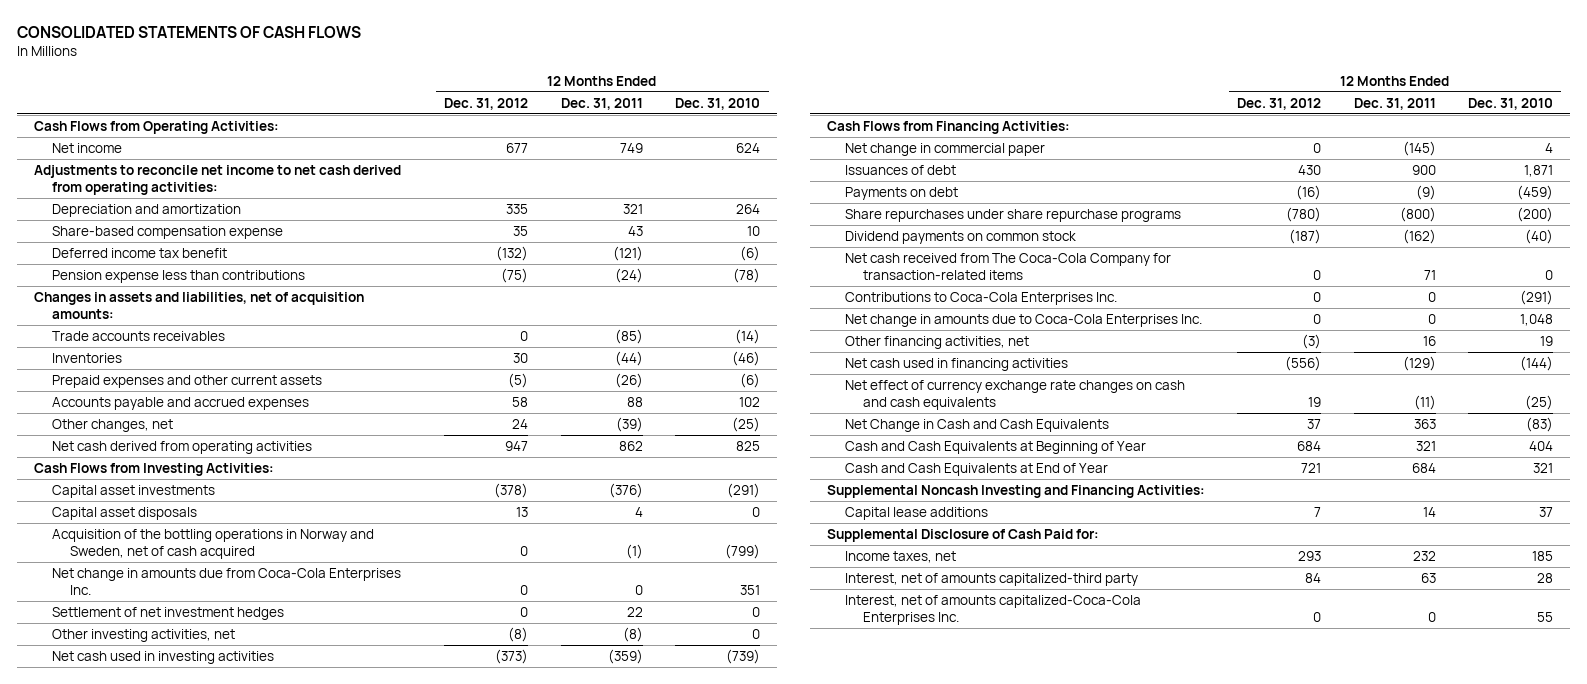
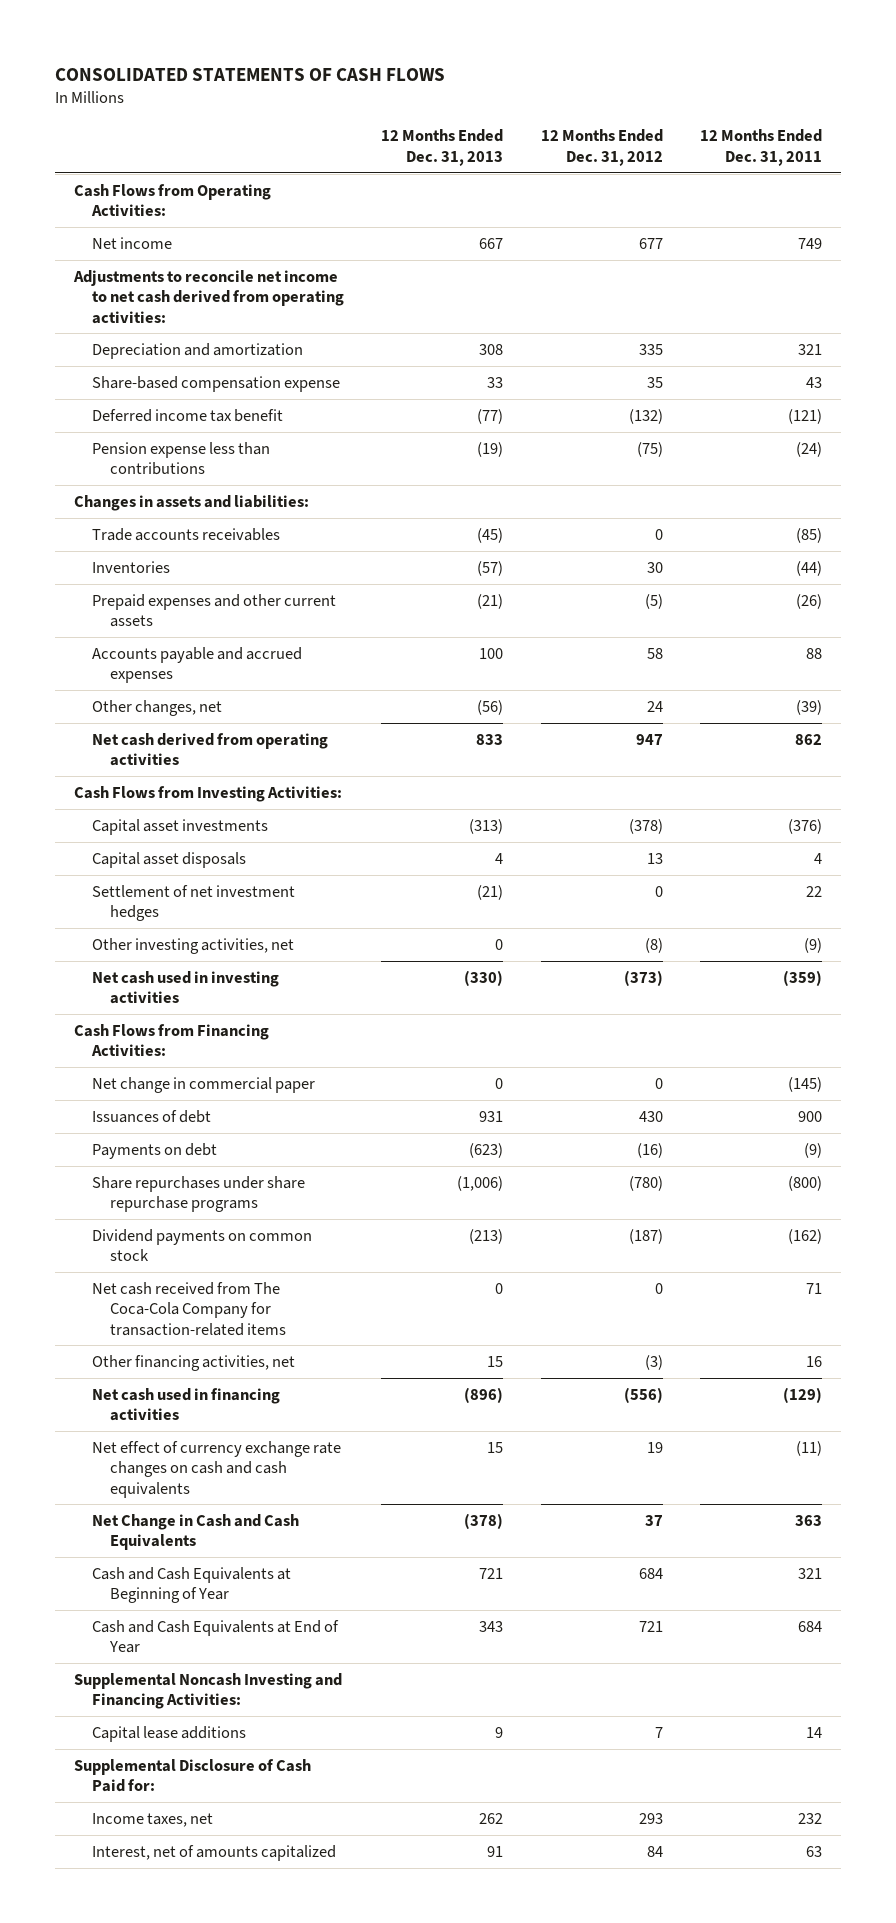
[675,97,761,110] Dec. 31, 2010 -> none
none -> [381,129,504,166] 12 Months Ended Dec. 31, 2013
[33,291,364,320] Changes in assets and liabilities, net of acquisition amounts: -> [73,494,309,511] Changes in assets and liabilities:
[51,528,374,560] Acquisition of the bottling operations in Norway and Sweden, net of cash acquired -> none
[51,567,401,596] Net change in amounts due from Coca-Cola Enterprises Inc. -> none
[622,626,643,642] (8) -> [804,937,823,953] (9)
[844,291,1117,305] Contributions to Coca-Cola Enterprises Inc. -> none
[844,313,1202,327] Net change in amounts due to Coca-Cola Enterprises Inc. -> none
[844,594,1141,626] Interest, net of amounts capitalized-Coca-Cola Enterprises Inc. -> none
[844,572,1138,586] Interest, net of amounts capitalized-third party -> [91,1844,336,1861] Interest, net of amounts capitalized

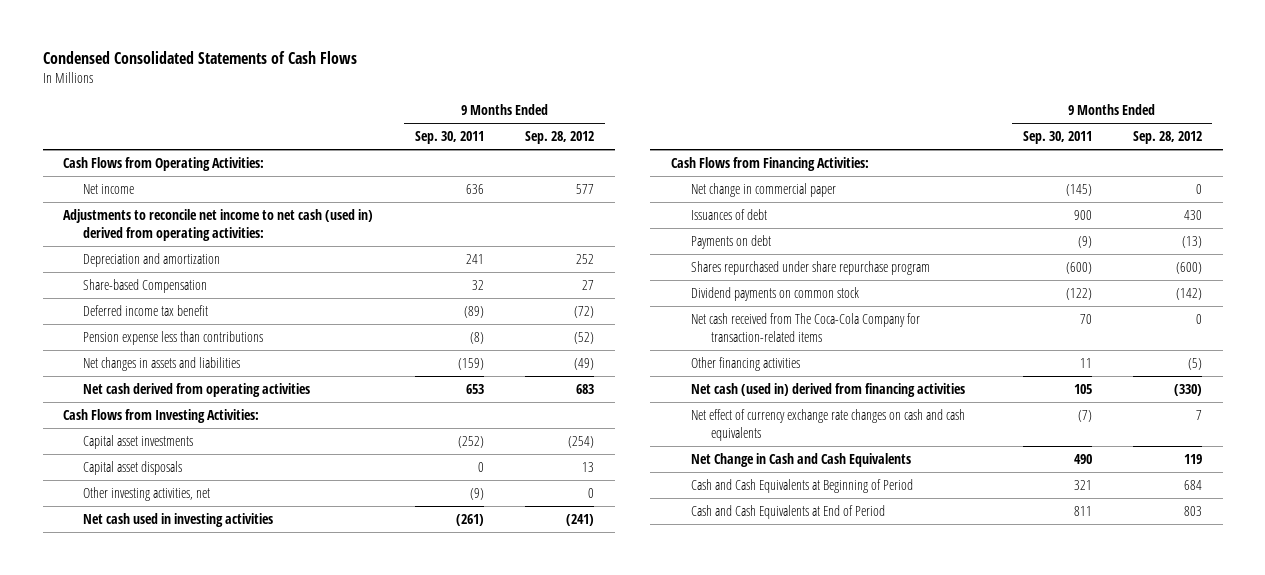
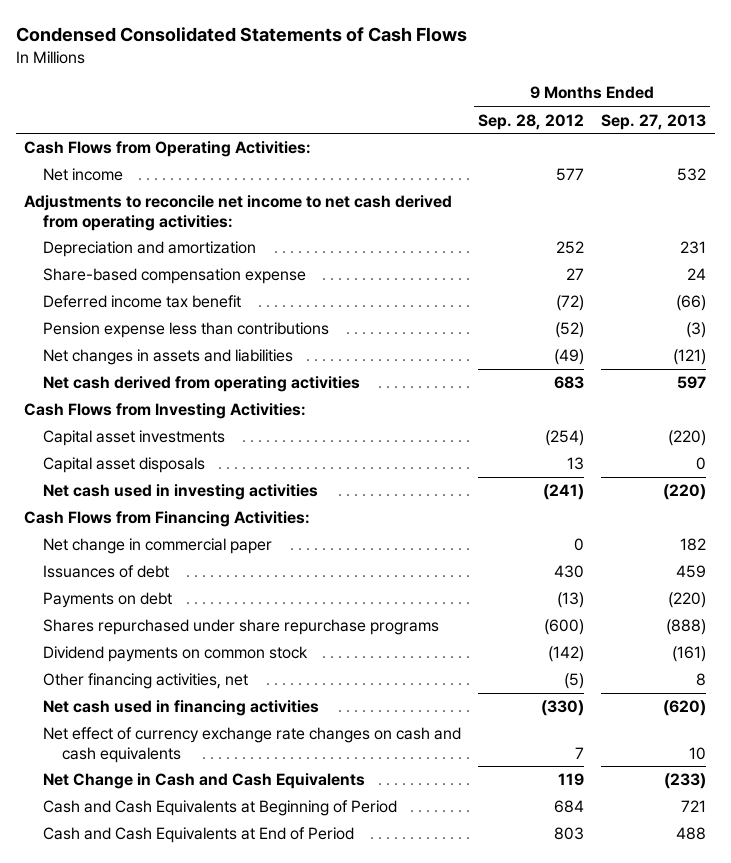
[414,131,484,145] Sep. 30, 2011 -> none
none -> [601,113,707,130] Sep. 27, 2013
[63,208,374,242] Adjustments to reconcile net income to net cash (used in) derived from operating activities: -> [24,195,453,231] Adjustments to reconcile net income to net cash derived from operating activities:
[83,278,208,293] Share-based Compensation -> [43,268,307,285] Share-based compensation expense
[83,486,211,501] Other investing activities, net -> none
[691,260,931,275] Shares repurchased under share repurchase program -> [43,619,440,636] Shares repurchased under share repurchase programs
[691,312,921,343] Net cash received from The Coca-Cola Company for transaction-related items -> none
[691,356,801,371] Other financing activities -> [43,673,249,690] Other financing activities, net
[691,382,966,397] Net cash (used in) derived from financing activities -> [43,700,320,717] Net cash used in financing activities

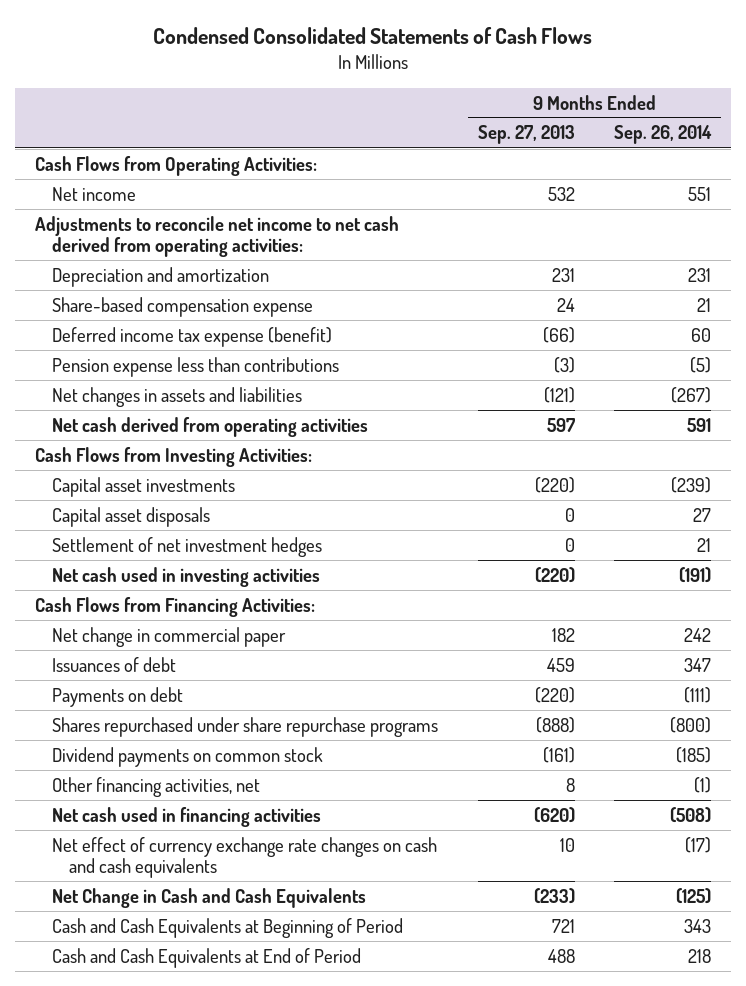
[478,113,585,130] Sep. 28, 2012 -> none
none -> [614,125,713,145] Sep. 26, 2014
[43,295,242,309] Deferred income tax benefit -> [52,326,333,347] Deferred income tax expense (benefit)
none -> [52,536,323,557] Settlement of net investment hedges

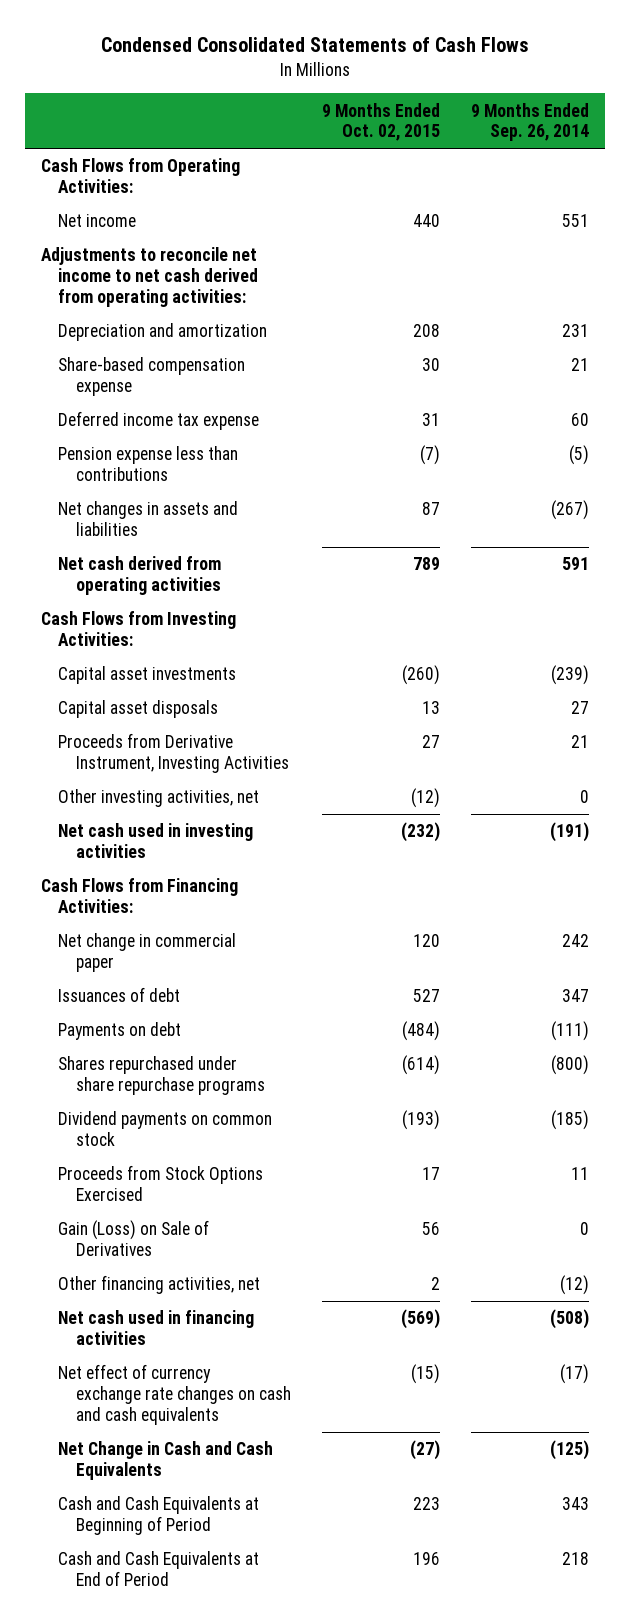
[477,125,575,145] Sep. 27, 2013 -> none
none -> [321,102,440,142] 9 Months Ended Oct. 02, 2015
[52,326,333,347] Deferred income tax expense (benefit) -> [58,411,260,431] Deferred income tax expense
[52,536,323,557] Settlement of net investment hedges -> none
none -> [58,733,289,774] Proceeds from Derivative Instrument, Investing Activities
none -> [58,789,260,808] Other investing activities, net
none -> [58,1165,264,1202] Proceeds from Stock Options Exercised
none -> [58,1220,210,1257] Gain (Loss) on Sale of Derivatives
[694,776,712,793] (1) -> [560,1275,590,1296] (12)

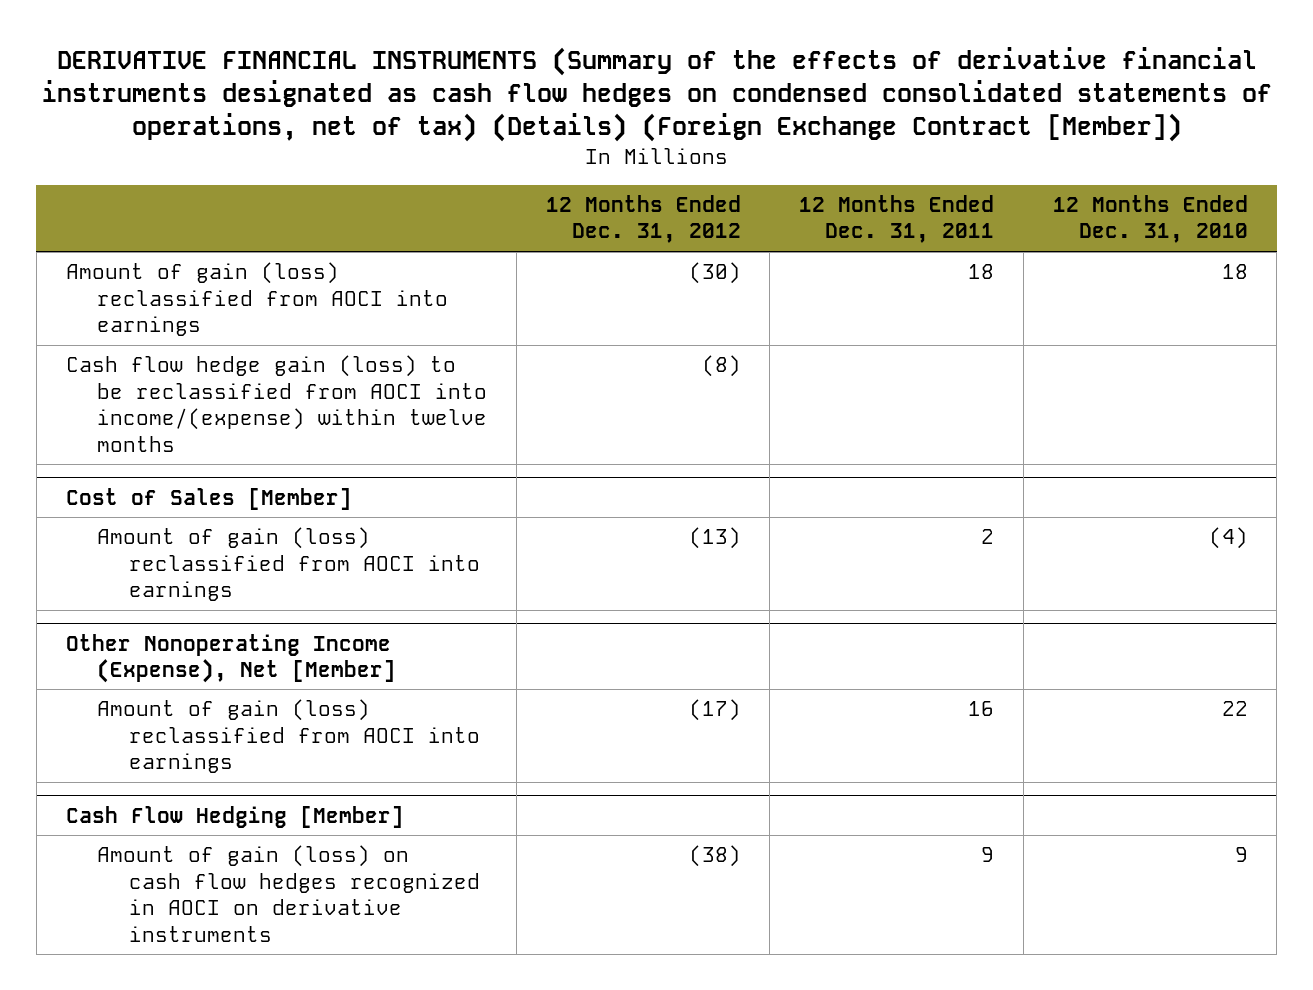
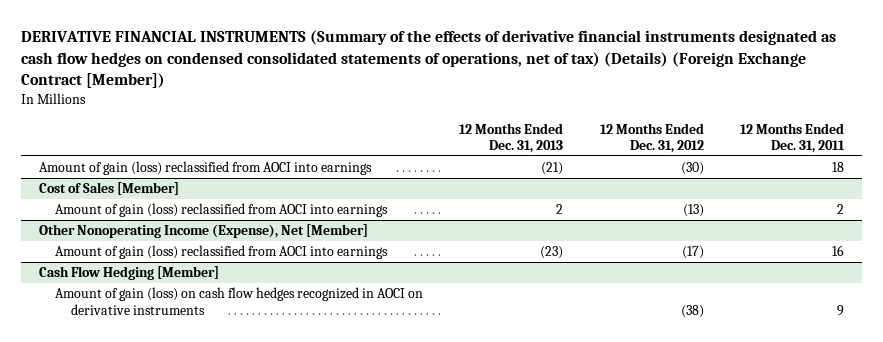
[1052,195,1248,244] 12 Months Ended Dec. 31, 2010 -> none
none -> [459,122,564,153] 12 Months Ended Dec. 31, 2013
[65,355,488,452] Cash flow hedge gain (loss) to be reclassified from AOCI into income/(expense) within twelve months -> none

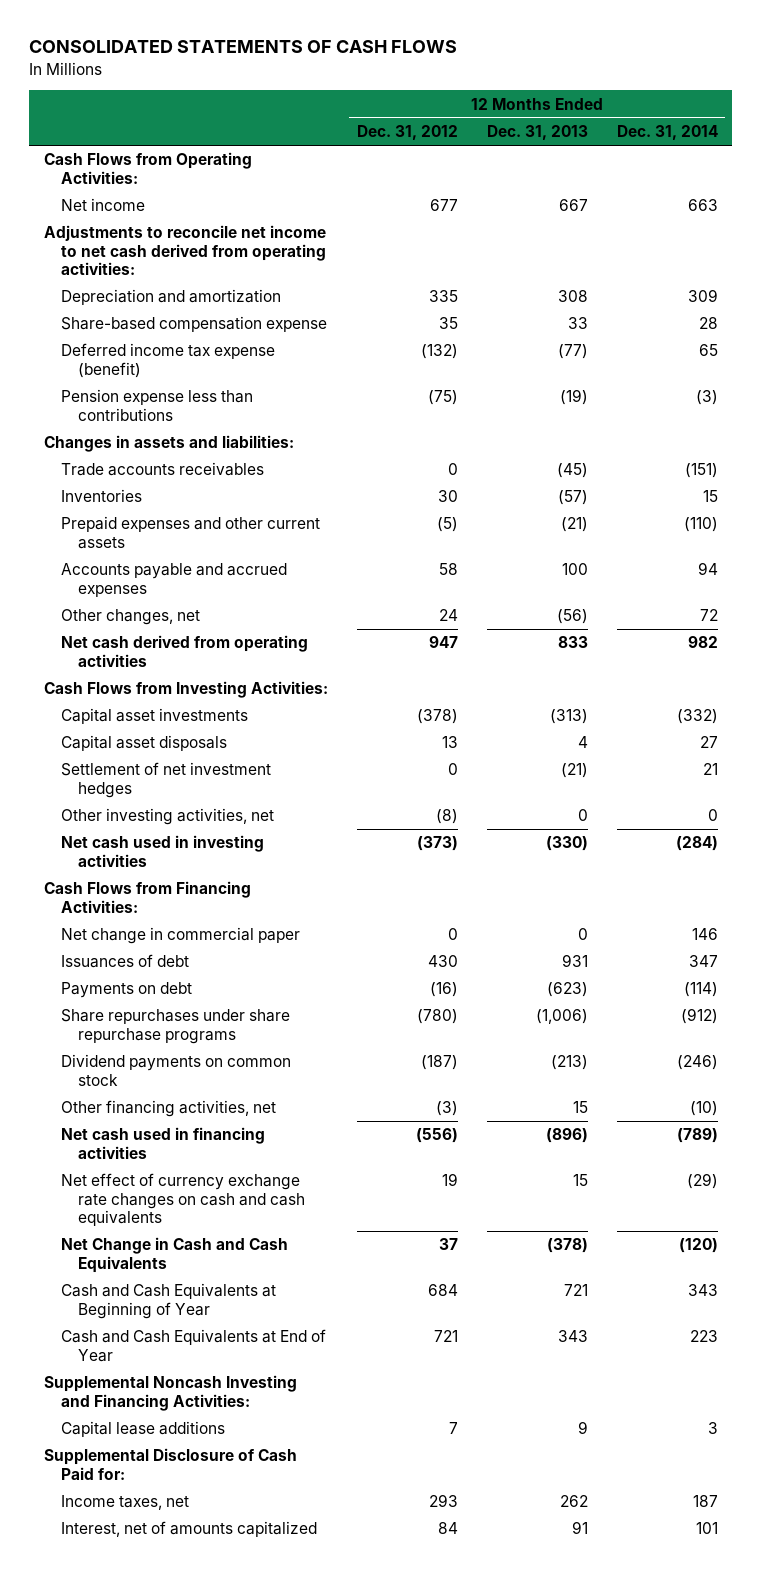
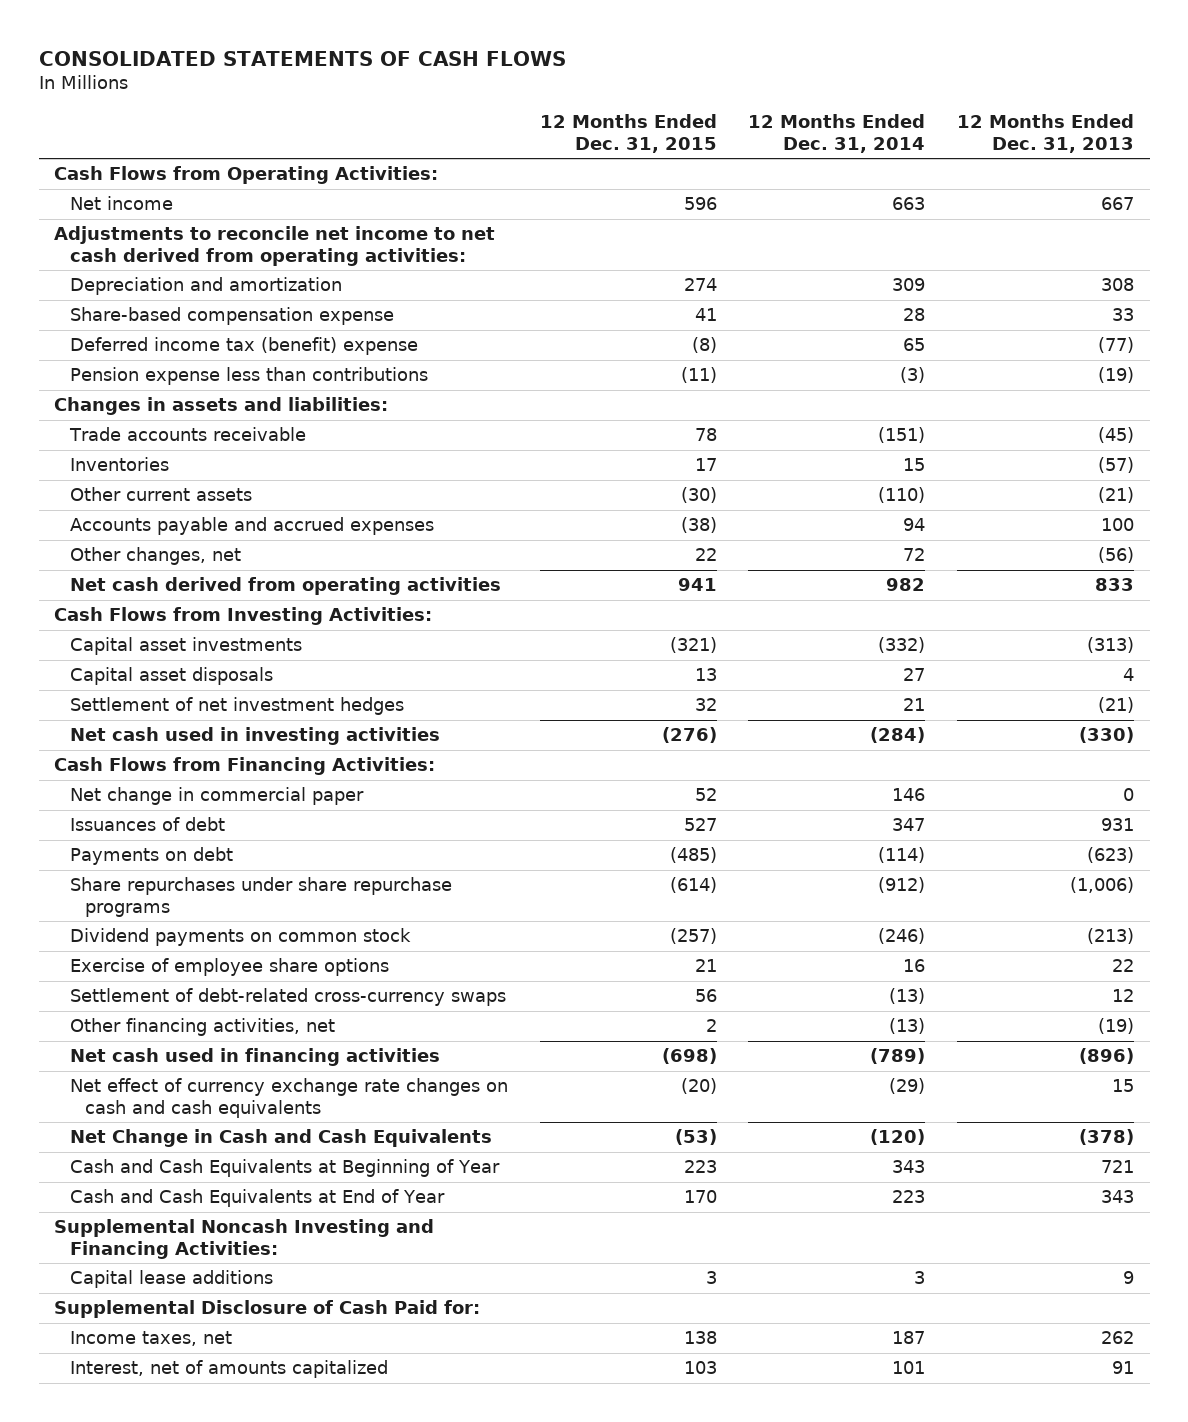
[356,125,458,141] Dec. 31, 2012 -> none
none -> [539,114,717,153] 12 Months Ended Dec. 31, 2015
[60,343,275,378] Deferred income tax expense (benefit) -> [69,337,418,356] Deferred income tax (benefit) expense
[60,462,264,477] Trade accounts receivables -> [68,427,306,442] Trade accounts receivable
[60,516,320,549] Prepaid expenses and other current assets -> [69,487,252,502] Other current assets
[60,808,274,826] Other investing activities, net -> none
none -> [69,958,389,977] Exercise of employee share options
none -> [69,988,506,1007] Settlement of debt-related cross-currency swaps
[572,1101,588,1114] 15 -> [1097,1018,1134,1035] (19)
[689,1101,718,1117] (10) -> [889,1018,926,1035] (13)

